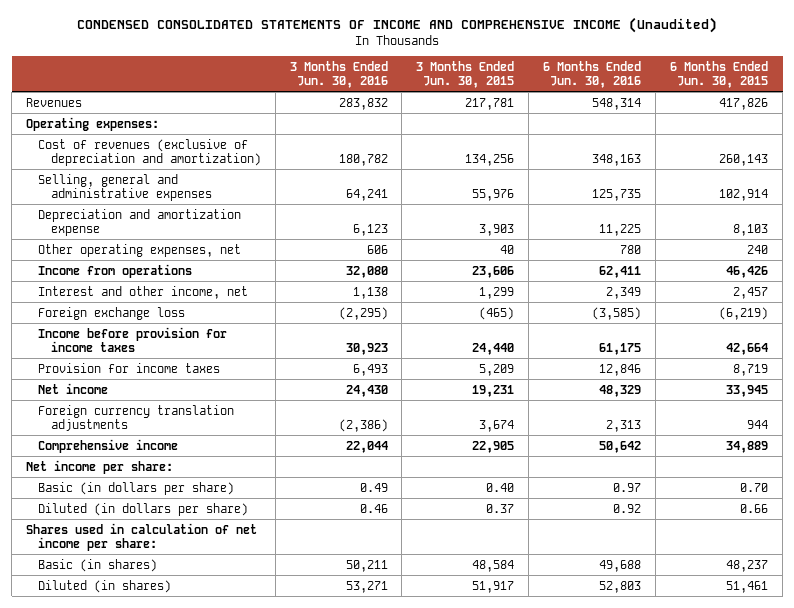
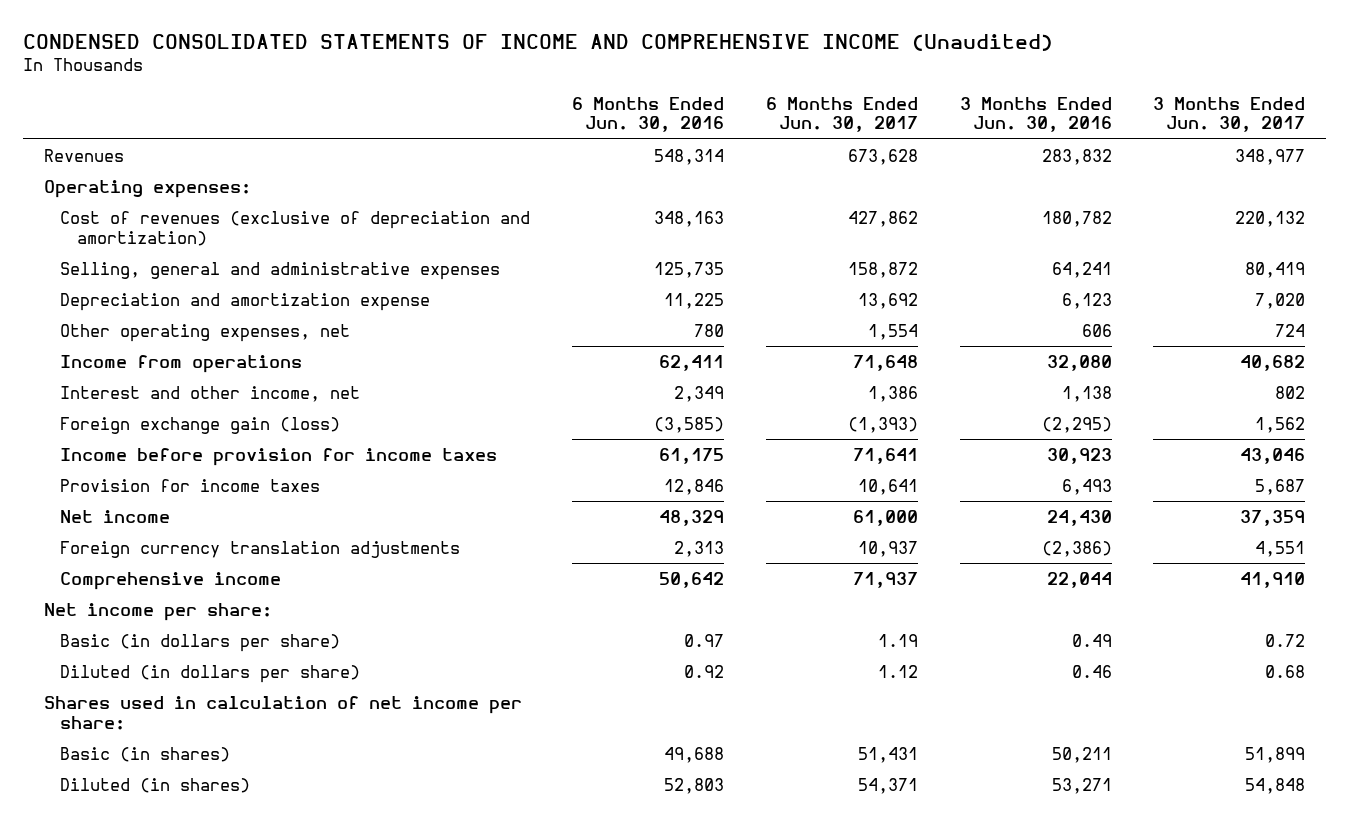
[416,60,515,88] 3 Months Ended Jun. 30, 2015 -> none
[670,60,769,88] 6 Months Ended Jun. 30, 2015 -> none
none -> [765,96,918,133] 6 Months Ended Jun. 30, 2017
none -> [1153,96,1306,133] 3 Months Ended Jun. 30, 2017
[38,306,186,320] Foreign exchange loss -> [60,416,341,434] Foreign exchange gain (loss)

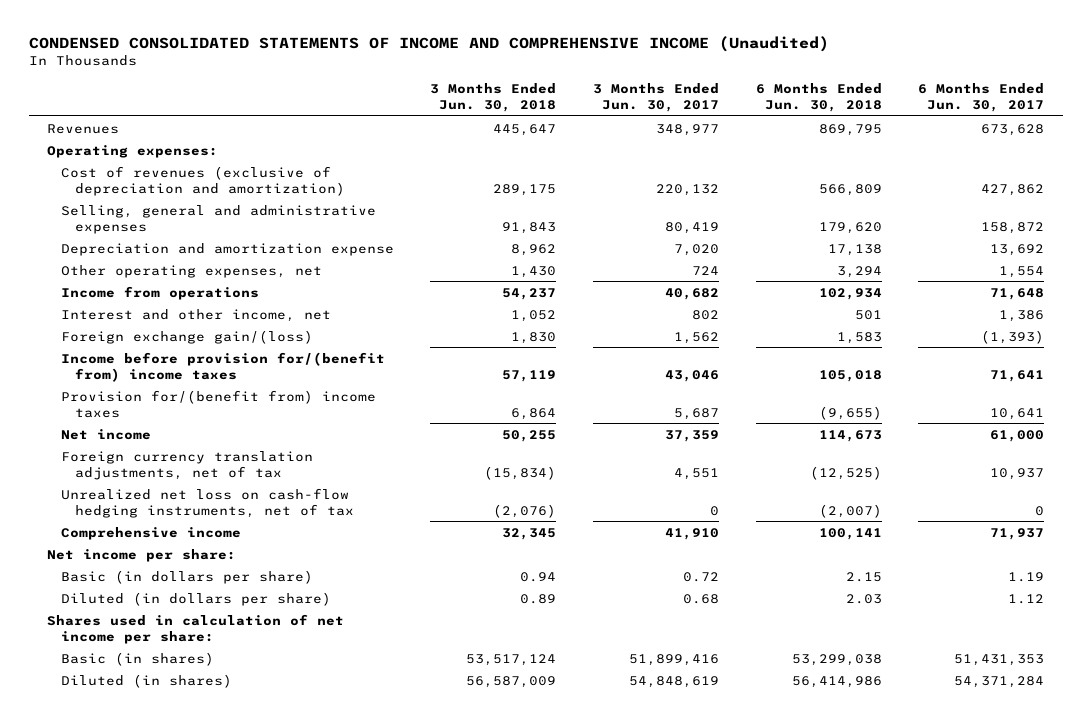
[572,96,725,133] 6 Months Ended Jun. 30, 2016 -> none
[959,96,1112,133] 3 Months Ended Jun. 30, 2016 -> none
none -> [430,83,557,113] 3 Months Ended Jun. 30, 2018
none -> [755,83,882,113] 6 Months Ended Jun. 30, 2018
[60,416,341,434] Foreign exchange gain (loss) -> [60,329,313,344] Foreign exchange gain/(loss)
[60,447,498,466] Income before provision for income taxes -> [60,351,385,382] Income before provision for/(benefit from) income taxes
[60,478,321,492] Provision for income taxes -> [60,389,376,418] Provision for/(benefit from) income taxes
[60,540,461,558] Foreign currency translation adjustments -> [60,450,313,480] Foreign currency translation adjustments, net of tax
none -> [60,487,354,518] Unrealized net loss on cash-flow hedging instruments, net of tax
[857,746,918,763] 51,431 -> [954,653,1045,666] 51,431,353
[1245,746,1306,763] 51,899 -> [628,653,719,666] 51,899,416
[857,777,918,794] 54,371 -> [954,675,1045,688] 54,371,284
[1245,777,1306,794] 54,848 -> [628,675,719,688] 54,848,619

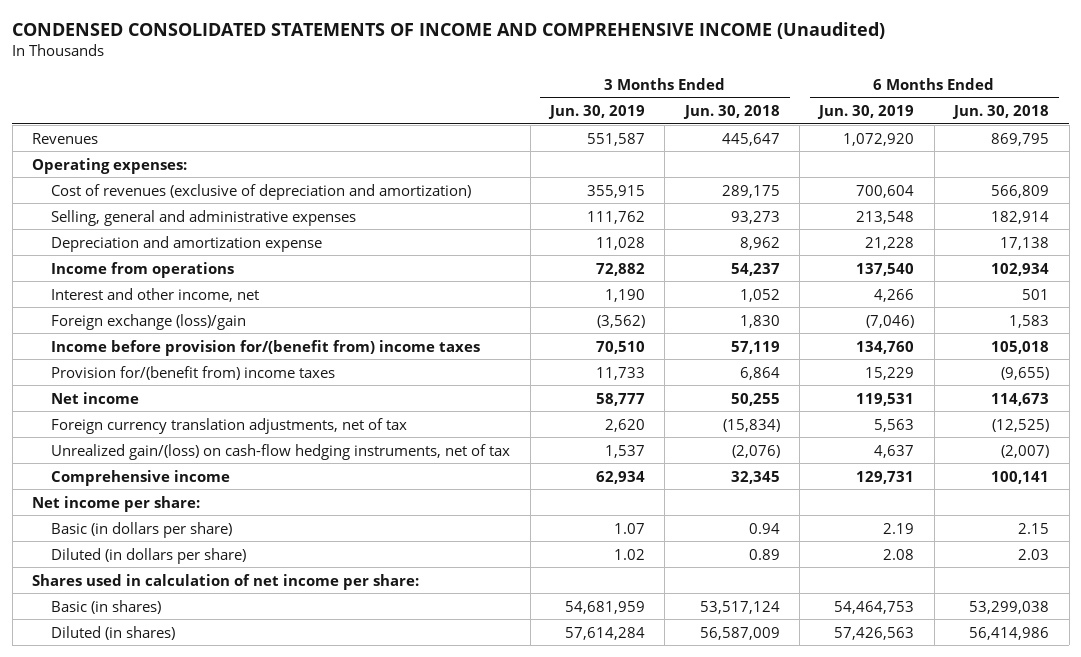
[592,83,719,113] 3 Months Ended Jun. 30, 2017 -> none
[918,83,1045,113] 6 Months Ended Jun. 30, 2017 -> none
none -> [547,105,645,120] Jun. 30, 2019
none -> [817,105,915,120] Jun. 30, 2019
[502,221,557,234] 91,843 -> [730,210,780,224] 93,273
[818,221,882,234] 179,620 -> [991,210,1050,224] 182,914
[60,264,322,278] Other operating expenses, net -> none
[60,329,313,344] Foreign exchange gain/(loss) -> [51,313,247,330] Foreign exchange (loss)/gain
[60,487,354,518] Unrealized net loss on cash-flow hedging instruments, net of tax -> [51,443,511,460] Unrealized gain/(loss) on cash-flow hedging instruments, net of tax

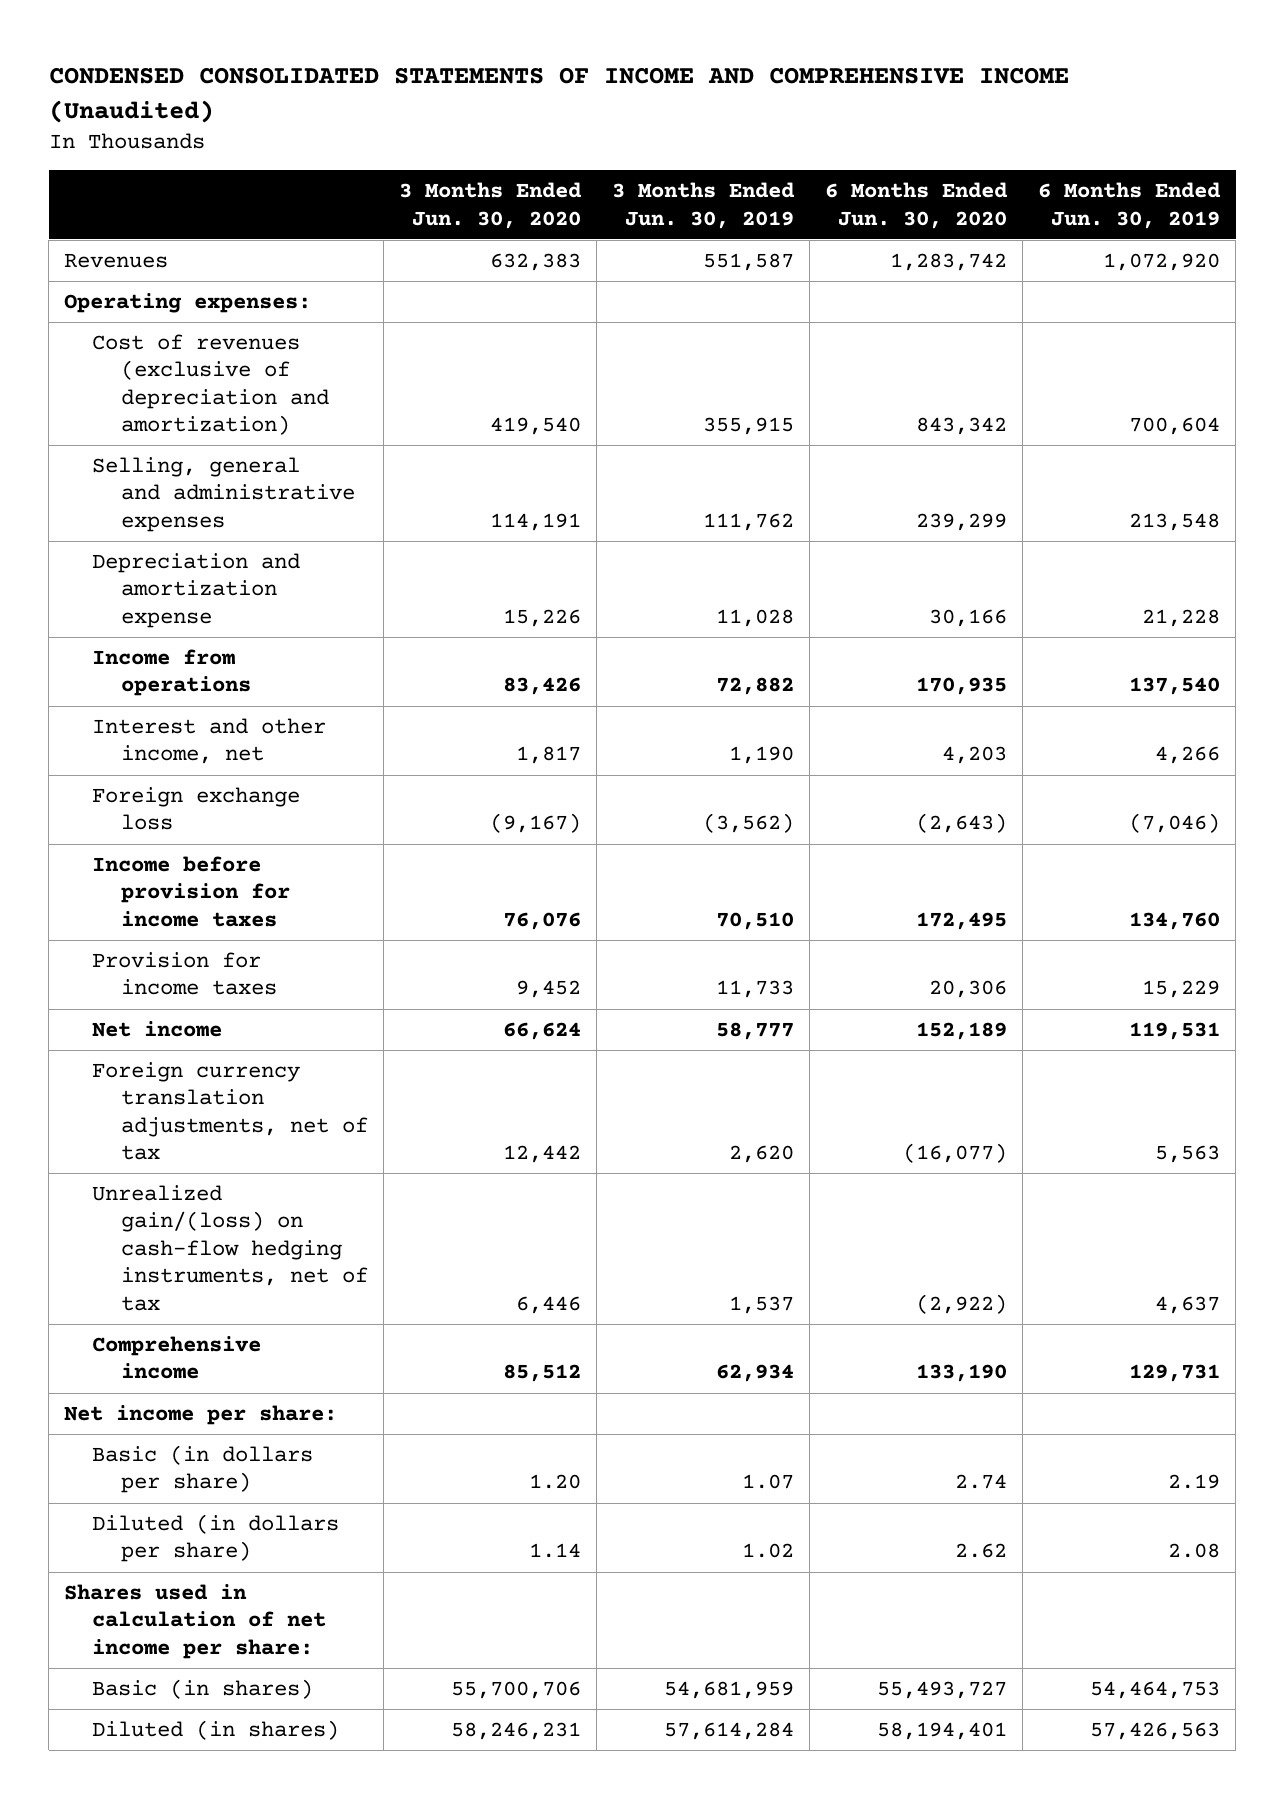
[682,105,780,120] Jun. 30, 2018 -> none
[952,105,1050,120] Jun. 30, 2018 -> none
none -> [398,182,582,229] 3 Months Ended Jun. 30, 2020
none -> [824,182,1008,229] 6 Months Ended Jun. 30, 2020
[51,313,247,330] Foreign exchange (loss)/gain -> [92,787,301,831] Foreign exchange loss
[51,339,481,356] Income before provision for/(benefit from) income taxes -> [92,856,290,927] Income before provision for income taxes
[51,365,336,380] Provision for/(benefit from) income taxes -> [92,952,277,996] Provision for income taxes

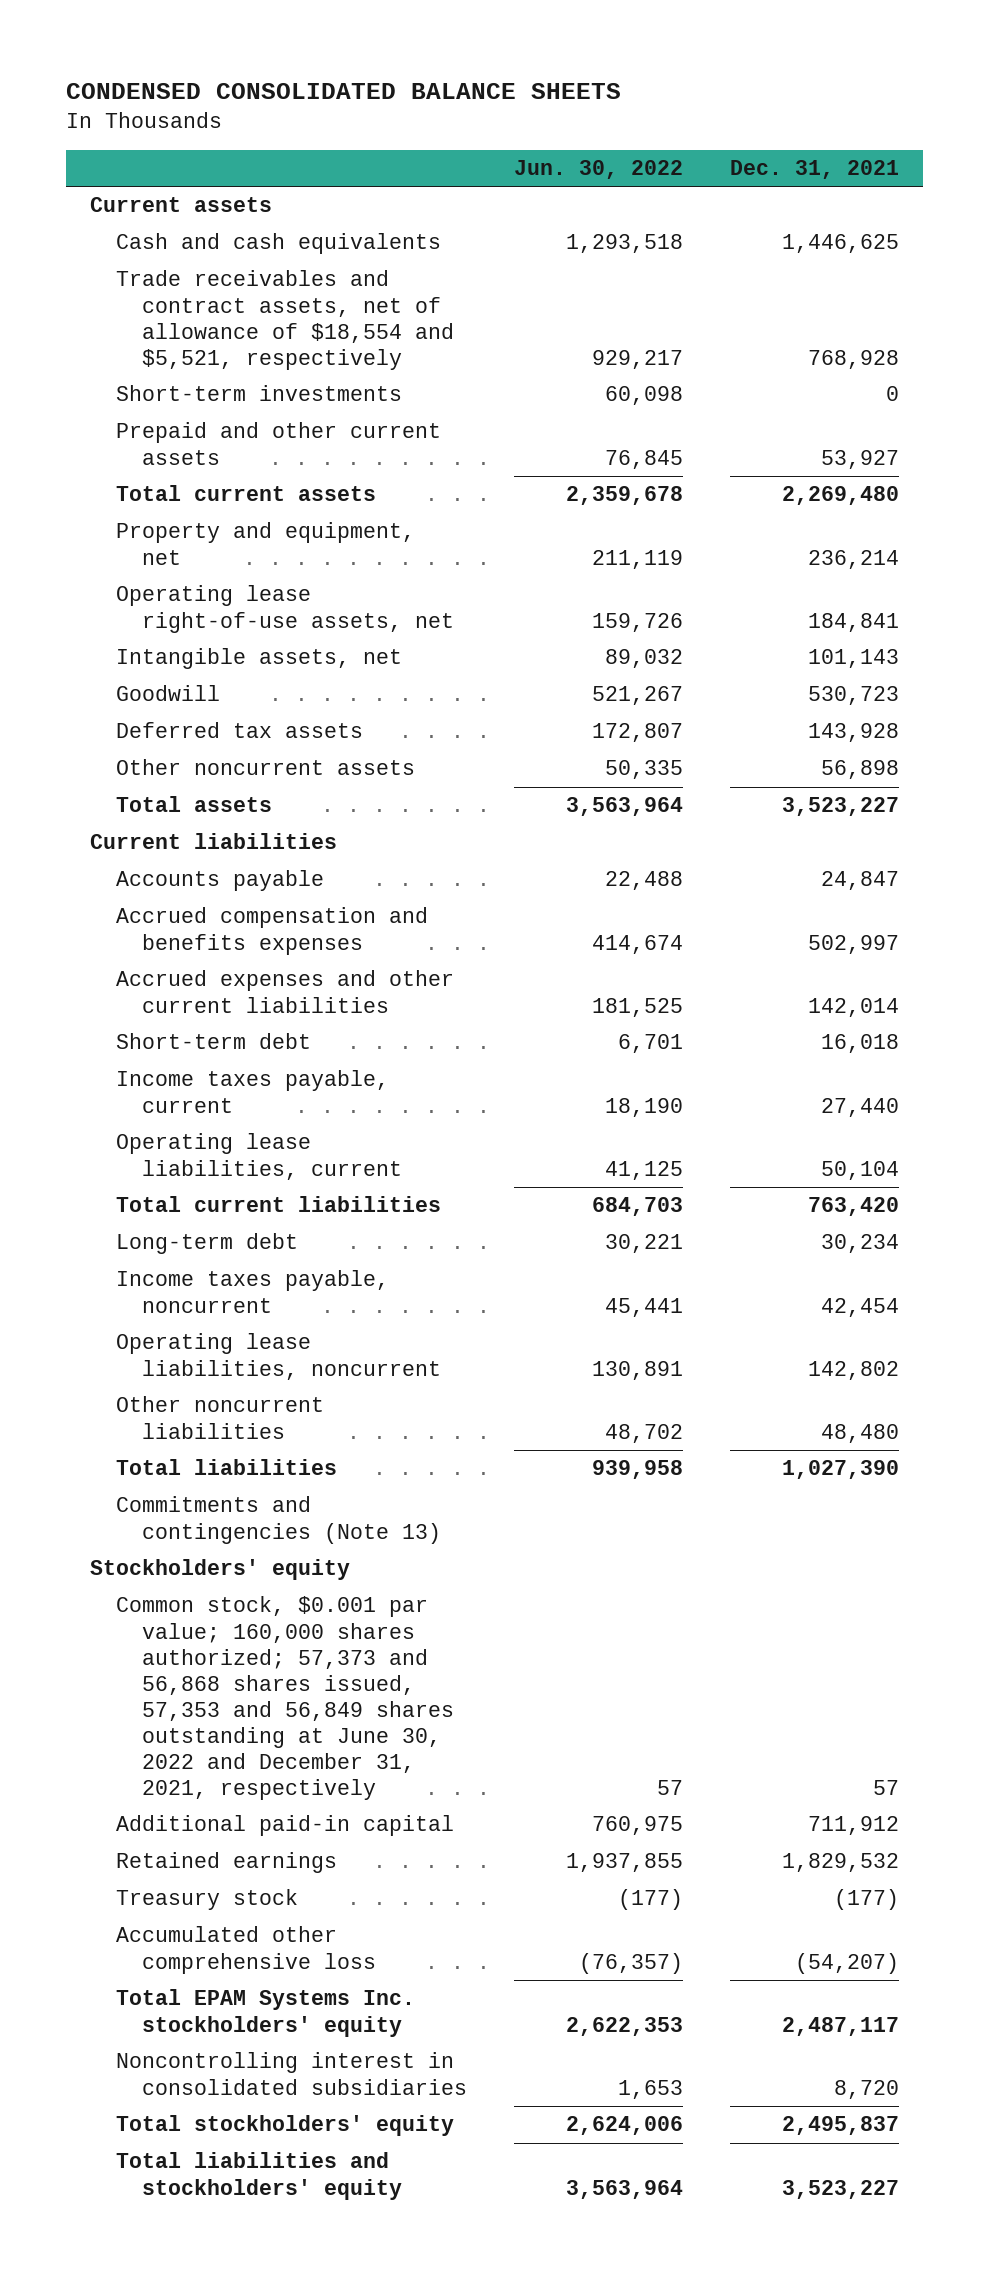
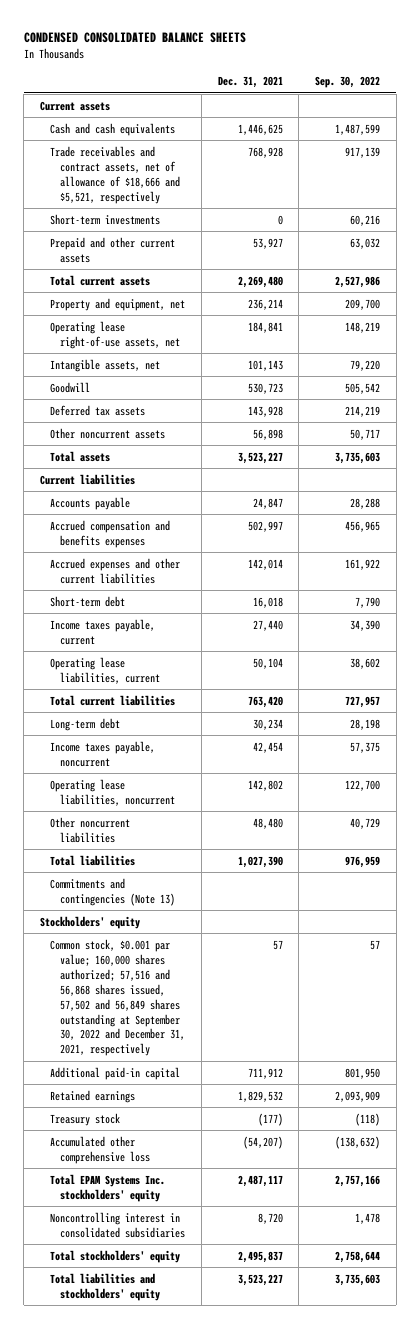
[513,160,683,180] Jun. 30, 2022 -> none
none -> [314,76,380,89] Sep. 30, 2022
[115,270,454,370] Trade receivables and contract assets, net of allowance of $18,554 and $5,521, respectively -> [50,145,181,204] Trade receivables and contract assets, net of allowance of $18,666 and $5,521, respectively
[115,1596,454,1801] Common stock, $0.001 par value; 160,000 shares authorized; 57,373 and 56,868 shares issued, 57,353 and 56,849 shares outstanding at June 30, 2022 and December 31, 2021, respectively -> [50,938,186,1057] Common stock, $0.001 par value; 160,000 shares authorized; 57,516 and 56,868 shares issued, 57,502 and 56,849 shares outstanding at September 30, 2022 and December 31, 2021, respectively

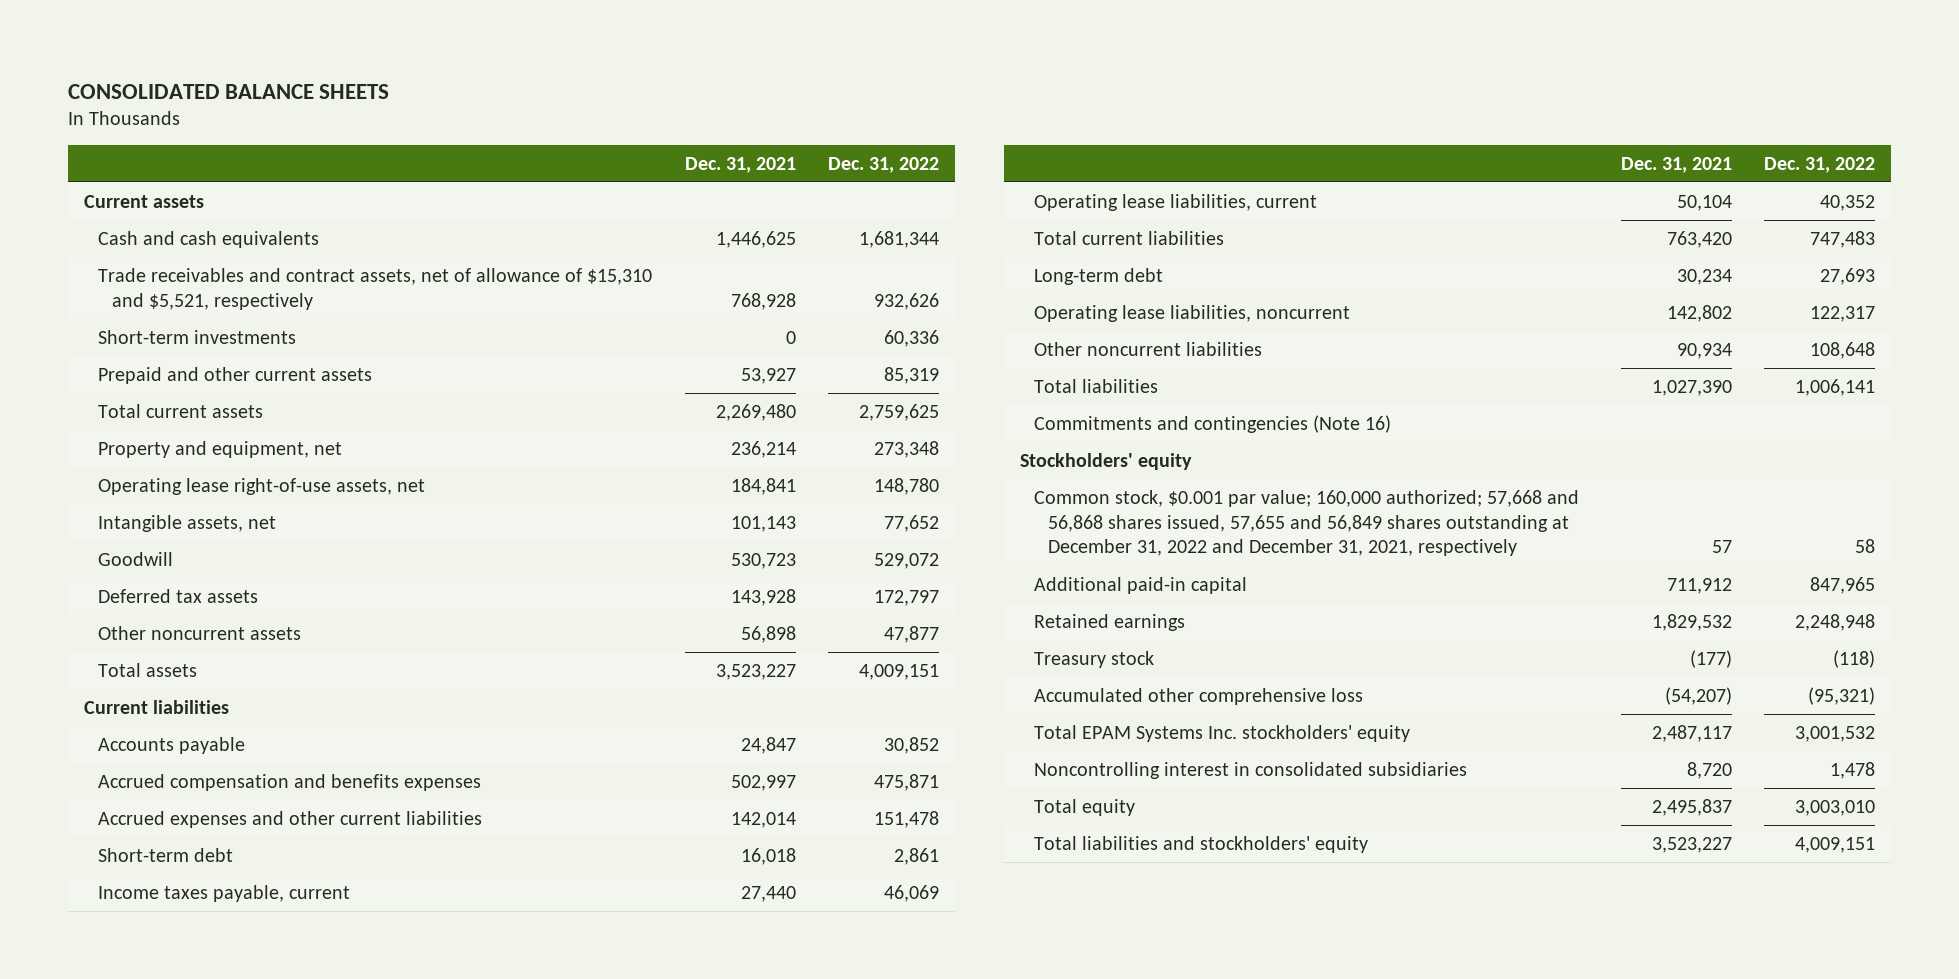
[23,31,246,43] CONDENSED CONSOLIDATED BALANCE SHEETS -> [68,83,390,99] CONSOLIDATED BALANCE SHEETS
[314,76,380,89] Sep. 30, 2022 -> none
none -> [827,156,939,173] Dec. 31, 2022
[50,145,181,204] Trade receivables and contract assets, net of allowance of $18,666 and $5,521, respectively -> [98,267,653,310] Trade receivables and contract assets, net of allowance of $15,310 and $5,521, respectively
[50,740,156,767] Income taxes payable, noncurrent -> none
[252,817,283,829] 48,480 -> [1676,342,1732,359] 90,934
[50,877,176,906] Commitments and contingencies (Note 13) -> [1034,414,1392,433] Commitments and contingencies (Note 16)
[50,938,186,1057] Common stock, $0.001 par value; 160,000 shares authorized; 57,516 and 56,868 shares issued, 57,502 and 56,849 shares outstanding at September 30, 2022 and December 31, 2021, respectively -> [1034,489,1580,557] Common stock, $0.001 par value; 160,000 authorized; 57,668 and 56,868 shares issued, 57,655 and 56,849 shares outstanding at December 31, 2022 and December 31, 2021, respectively
[50,1249,181,1263] Total stockholders' equity -> [1034,798,1136,816] Total equity

